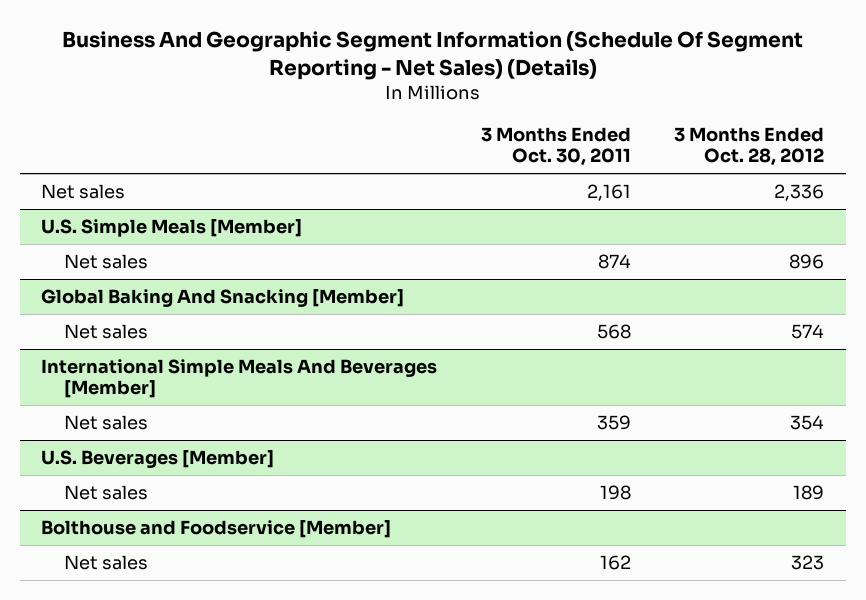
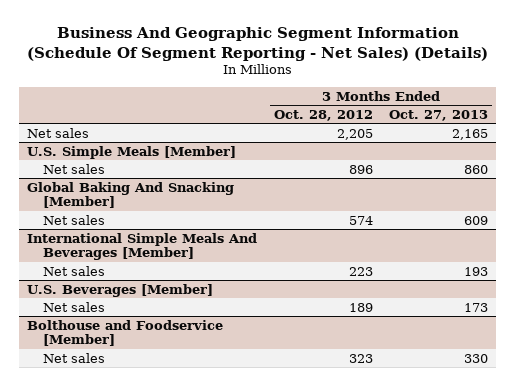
[480,127,631,167] 3 Months Ended Oct. 30, 2011 -> none
none -> [389,109,489,121] Oct. 27, 2013
[774,184,825,202] 2,336 -> [336,128,373,140] 2,205
[790,415,825,431] 354 -> [348,266,373,276] 223

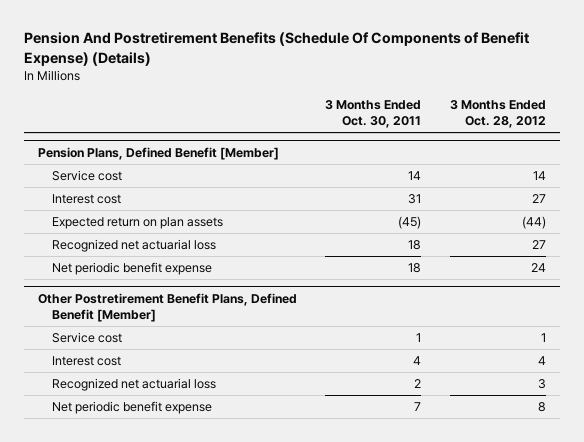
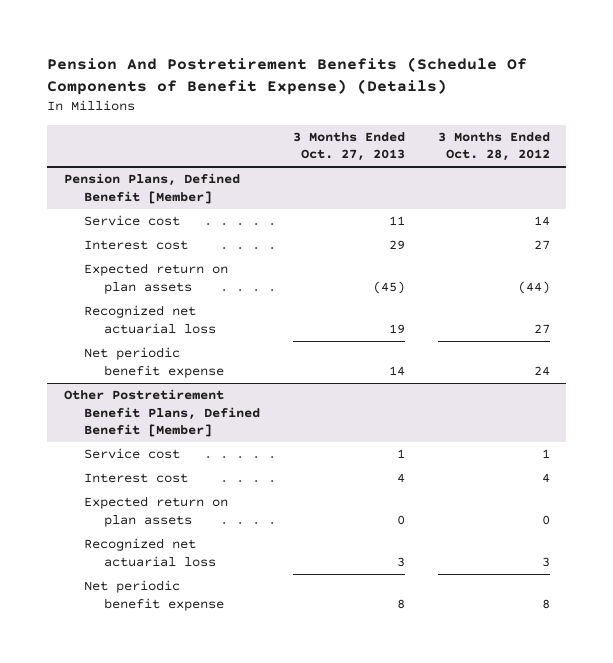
[325,99,422,128] 3 Months Ended Oct. 30, 2011 -> none
none -> [292,131,405,162] 3 Months Ended Oct. 27, 2013
none -> [83,496,228,527] Expected return on plan assets

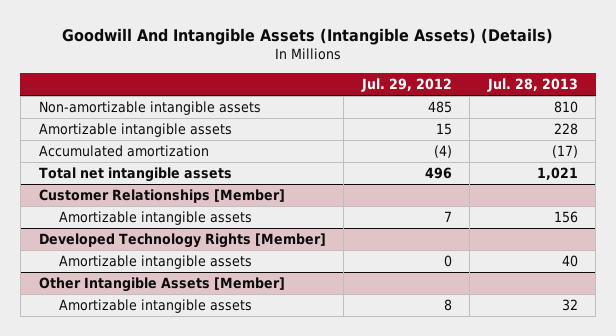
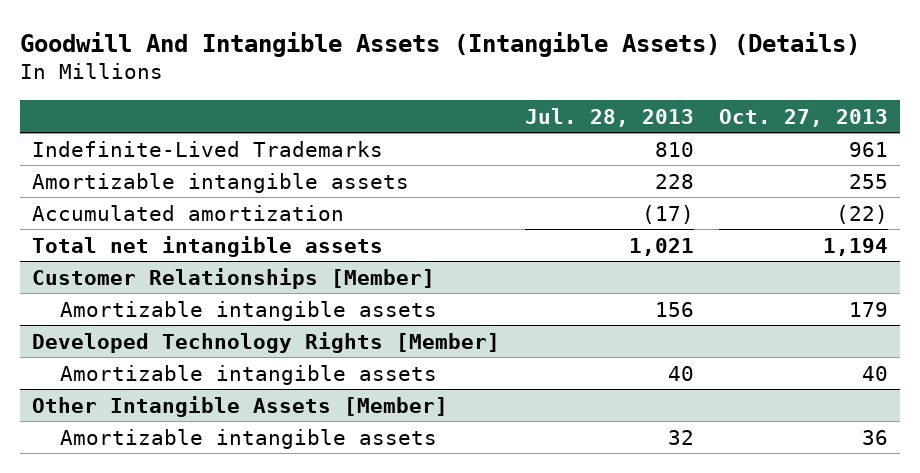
[360,77,452,92] Jul. 29, 2012 -> none
none -> [718,108,888,127] Oct. 27, 2013
[38,101,261,116] Non-amortizable intangible assets -> none
none -> [32,140,384,157] Indefinite-Lived Trademarks

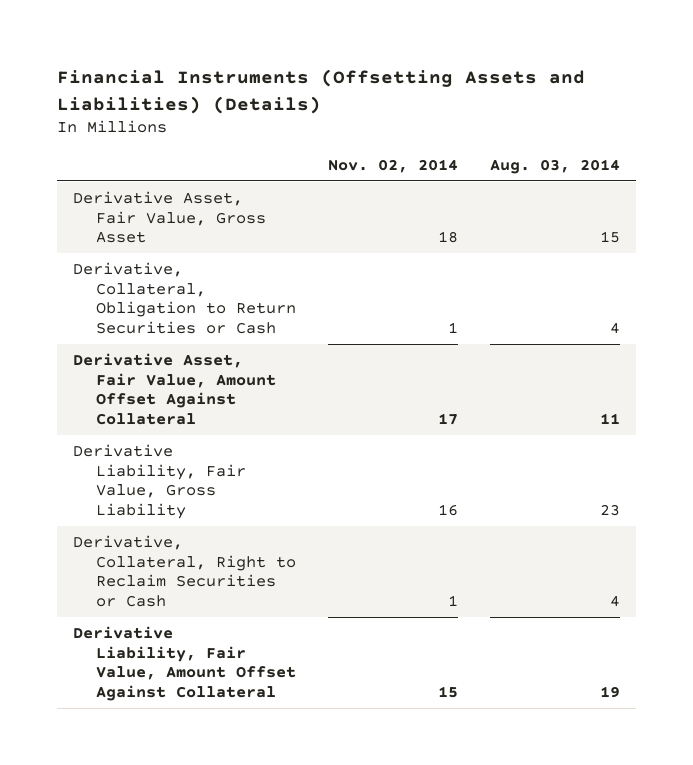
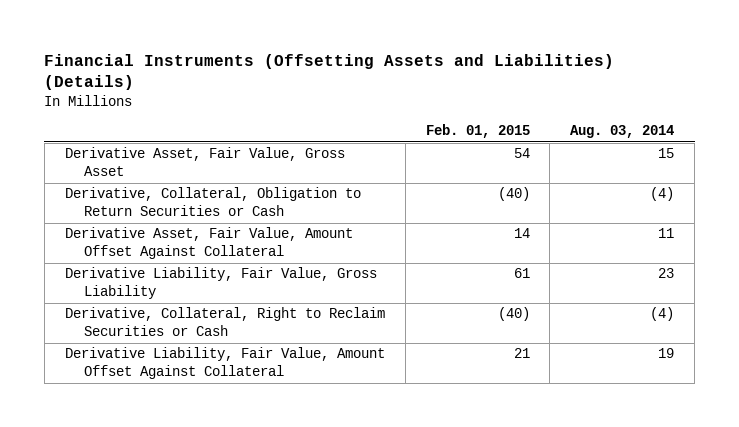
[327,158,458,173] Nov. 02, 2014 -> none
none -> [425,124,530,139] Feb. 01, 2015
[609,322,620,335] 4 -> [650,187,675,202] (4)
[609,595,620,608] 4 -> [650,307,675,322] (4)

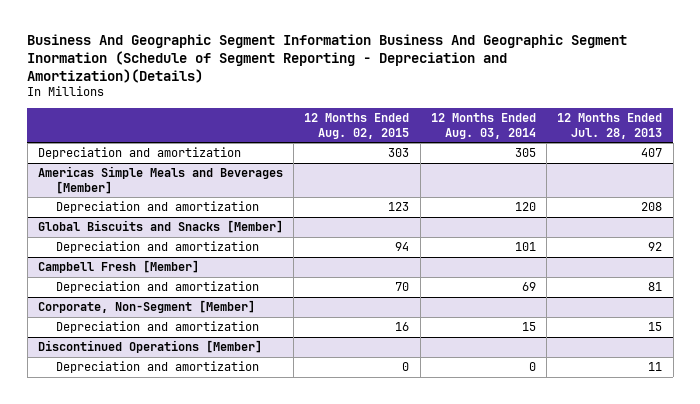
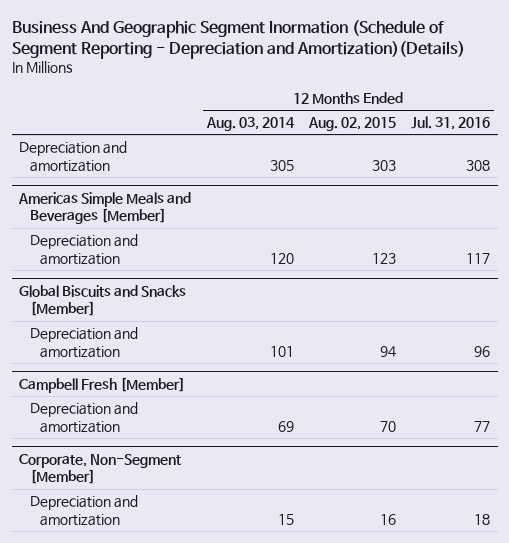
[27,33,628,83] Business And Geographic Segment Information Business And Geographic Segment Inormation (Schedule of Segment Reporting - Depreciation and Amortization)(Details) -> [11,19,465,59] Business And Geographic Segment Inormation (Schedule of Segment Reporting - Depreciation and Amortization)(Details)
[557,112,663,139] 12 Months Ended Jul. 28, 2013 -> none
none -> [410,116,490,131] Jul. 31, 2016
[37,339,262,353] Discontinued Operations [Member] -> none
[55,360,259,373] Depreciation and amortization -> none

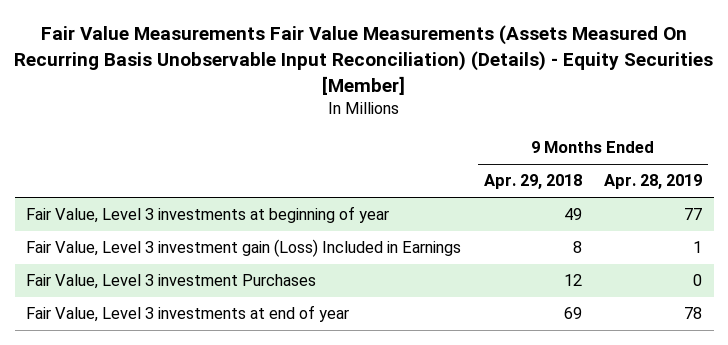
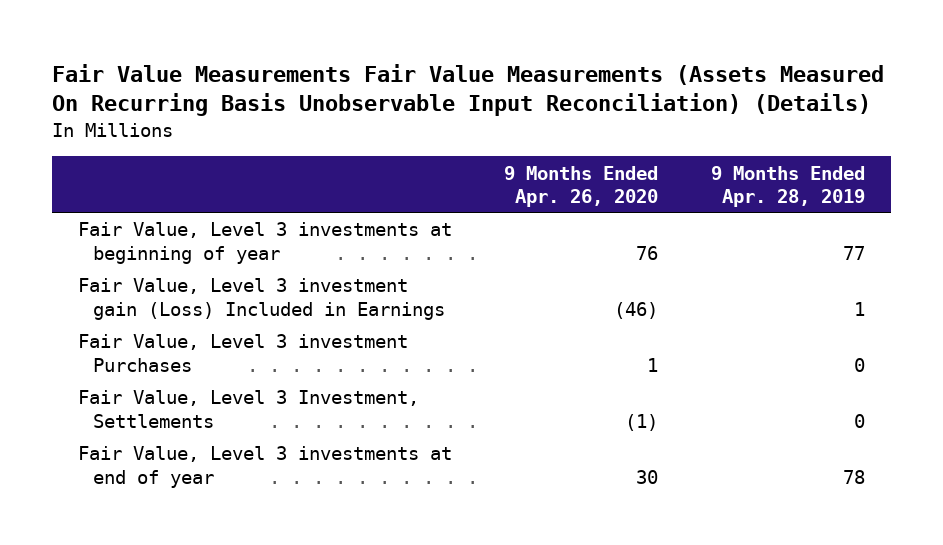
[14,25,714,95] Fair Value Measurements Fair Value Measurements (Assets Measured On Recurring Basis Unobservable Input Reconciliation) (Details) - Equity Securities [Member] -> [51,63,884,117] Fair Value Measurements Fair Value Measurements (Assets Measured On Recurring Basis Unobservable Input Reconciliation) (Details)
[483,174,582,190] Apr. 29, 2018 -> none
none -> [504,165,659,207] 9 Months Ended Apr. 26, 2020
none -> [78,390,420,428] Fair Value, Level 3 Investment, Settlements

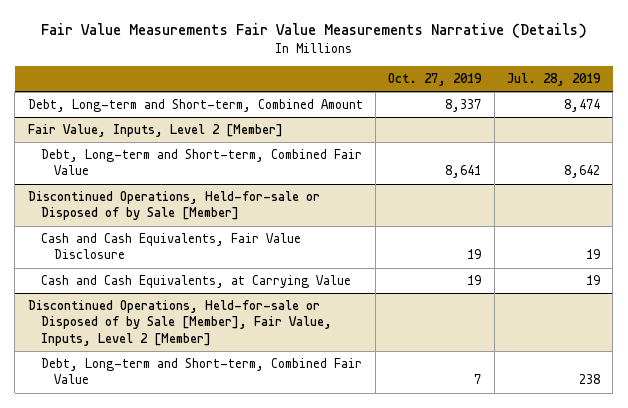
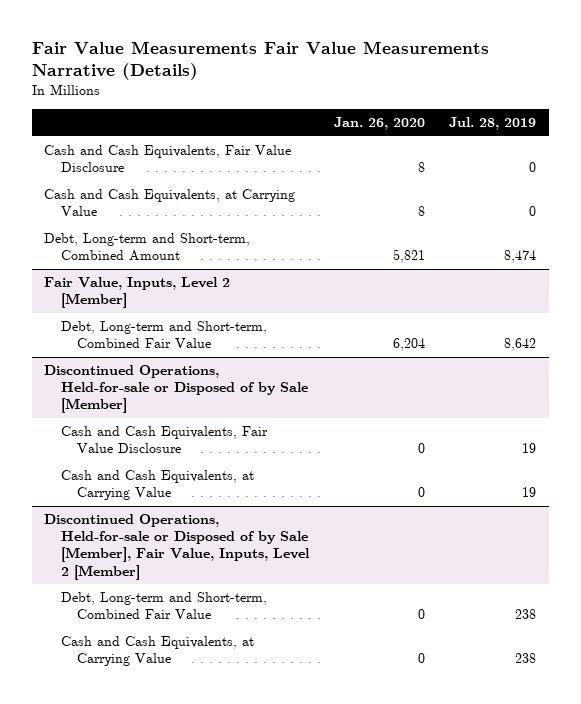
[388,73,483,87] Oct. 27, 2019 -> none
none -> [333,117,425,131] Jan. 26, 2020
none -> [44,145,292,173] Cash and Cash Equivalents, Fair Value Disclosure
none -> [44,189,296,217] Cash and Cash Equivalents, at Carrying Value
none -> [60,636,254,667] Cash and Cash Equivalents, at Carrying Value

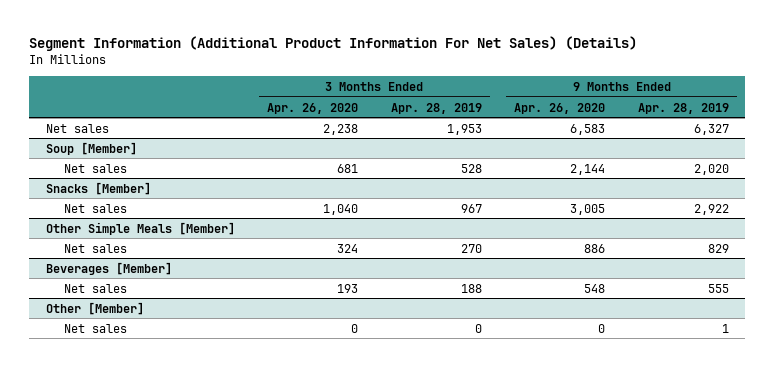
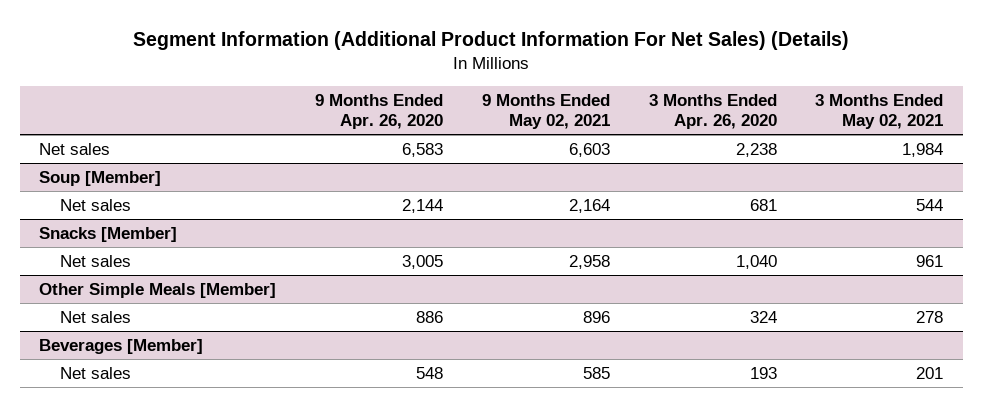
[390,102,482,114] Apr. 28, 2019 -> none
[637,102,729,114] Apr. 28, 2019 -> none
none -> [481,93,610,129] 9 Months Ended May 02, 2021
none -> [815,93,944,129] 3 Months Ended May 02, 2021
[45,301,144,315] Other [Member] -> none
[64,323,128,333] Net sales -> none

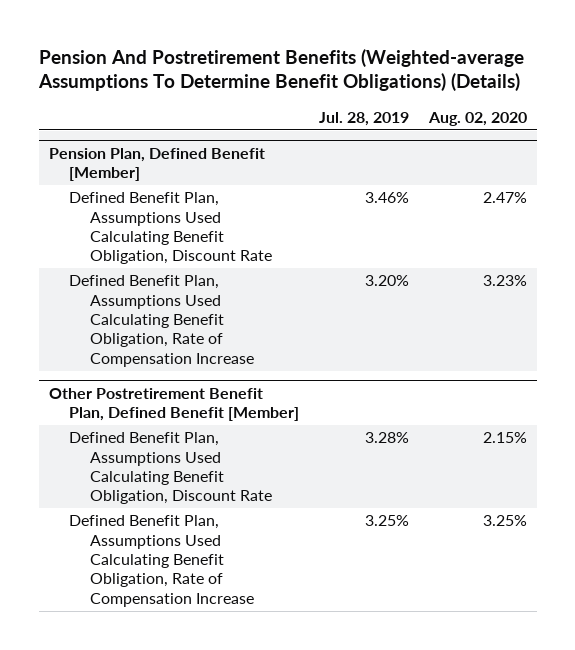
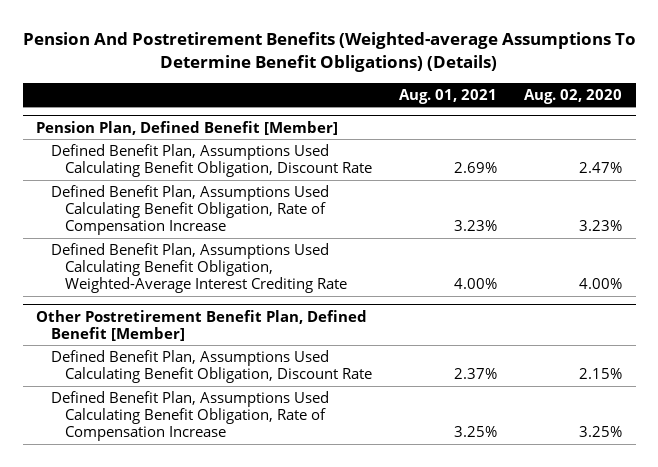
[319,111,410,126] Jul. 28, 2019 -> none
none -> [399,88,498,104] Aug. 01, 2021
none -> [50,243,347,294] Defined Benefit Plan, Assumptions Used Calculating Benefit Obligation, Weighted-Average Interest Crediting Rate

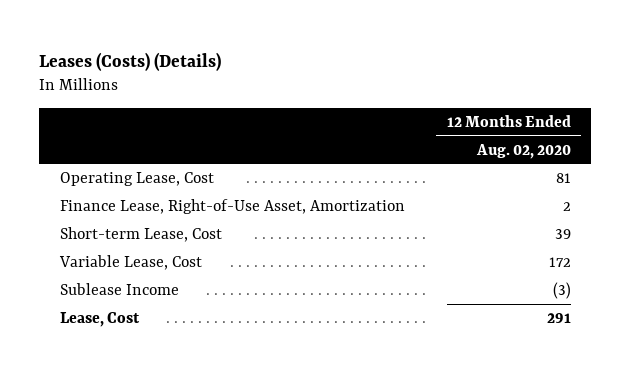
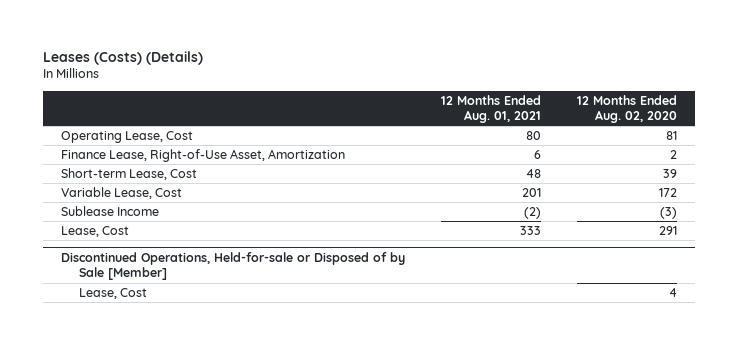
none -> [441,94,542,124] 12 Months Ended Aug. 01, 2021
none -> [60,251,405,281] Discontinued Operations, Held-for-sale or Disposed of by Sale [Member]
none -> [79,287,148,299] Lease, Cost

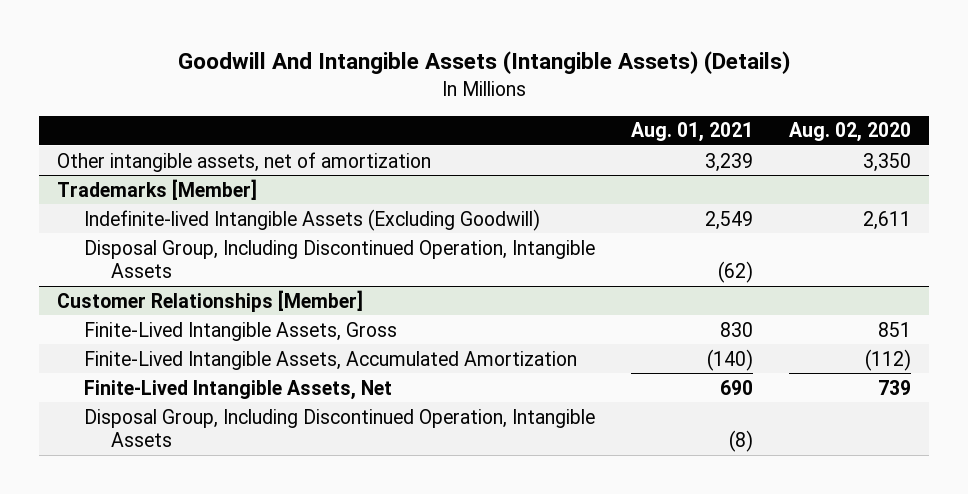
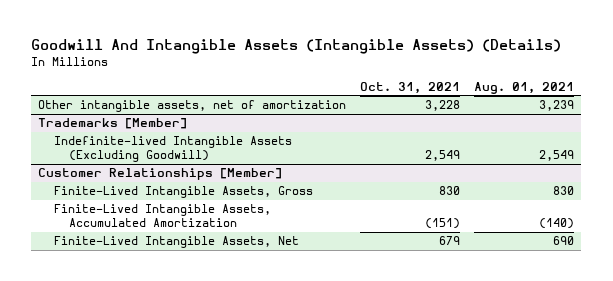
[789,122,912,143] Aug. 02, 2020 -> none
none -> [360,81,461,94] Oct. 31, 2021
[83,239,595,279] Disposal Group, Including Discontinued Operation, Intangible Assets -> none
[83,408,595,448] Disposal Group, Including Discontinued Operation, Intangible Assets -> none

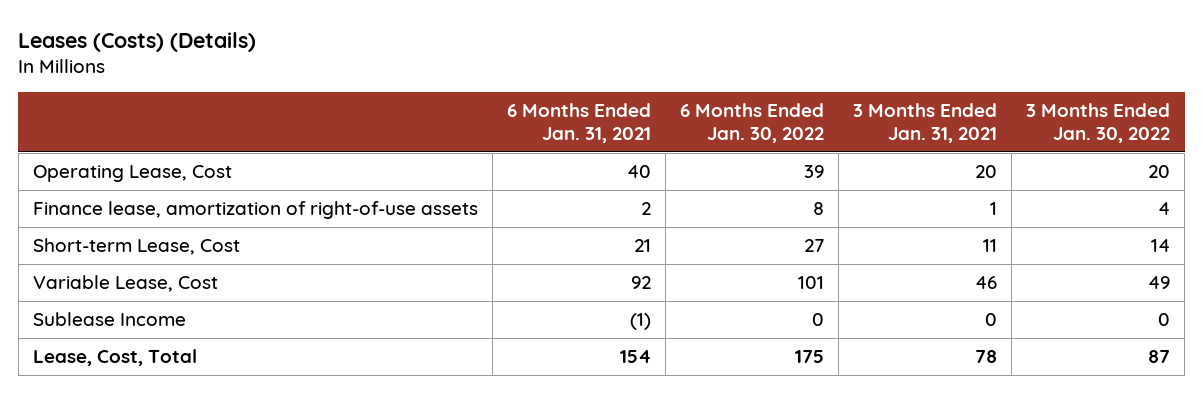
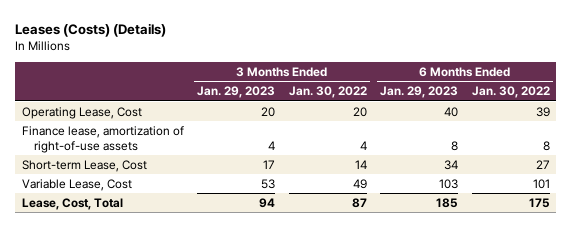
[507,103,652,143] 6 Months Ended Jan. 31, 2021 -> none
[853,103,998,143] 3 Months Ended Jan. 31, 2021 -> none
none -> [197,86,276,99] Jan. 29, 2023
none -> [380,86,459,99] Jan. 29, 2023
[32,312,186,327] Sublease Income -> none

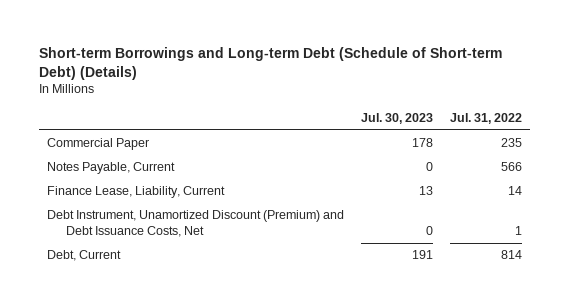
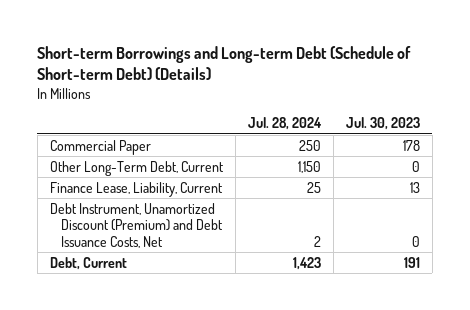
[449,112,522,124] Jul. 31, 2022 -> none
none -> [247,117,322,131] Jul. 28, 2024
[46,162,175,175] Notes Payable, Current -> none
none -> [49,160,224,176] Other Long-Term Debt, Current

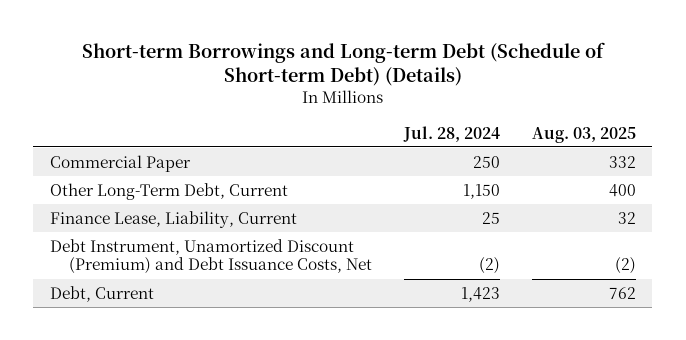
[345,117,420,131] Jul. 30, 2023 -> none
none -> [532,126,637,143] Aug. 03, 2025
[313,235,321,247] 2 -> [478,257,500,275] (2)

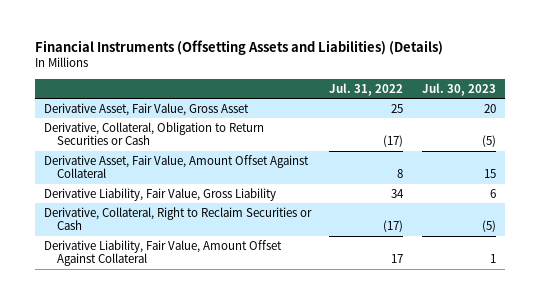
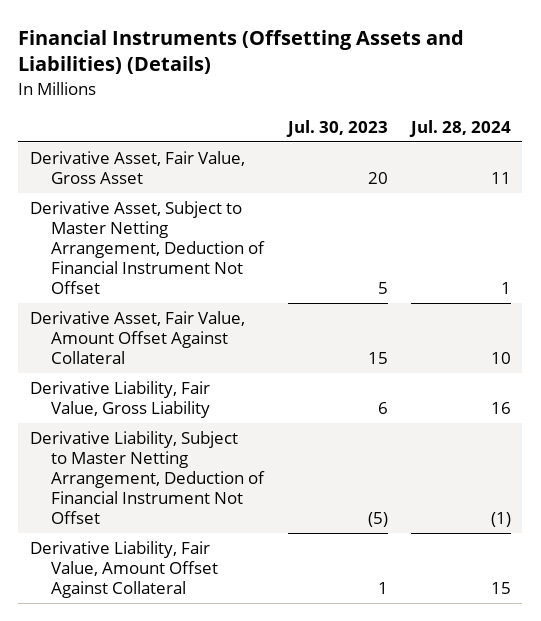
[329,82,404,96] Jul. 31, 2022 -> none
none -> [408,119,511,137] Jul. 28, 2024
[43,121,264,146] Derivative, Collateral, Obligation to Return Securities or Cash -> none
none -> [29,201,266,294] Derivative Asset, Subject to Master Netting Arrangement, Deduction of Financial Instrument Not Offset
[43,206,312,231] Derivative, Collateral, Right to Reclaim Securities or Cash -> none
none -> [29,431,266,524] Derivative Liability, Subject to Master Netting Arrangement, Deduction of Financial Instrument Not Offset

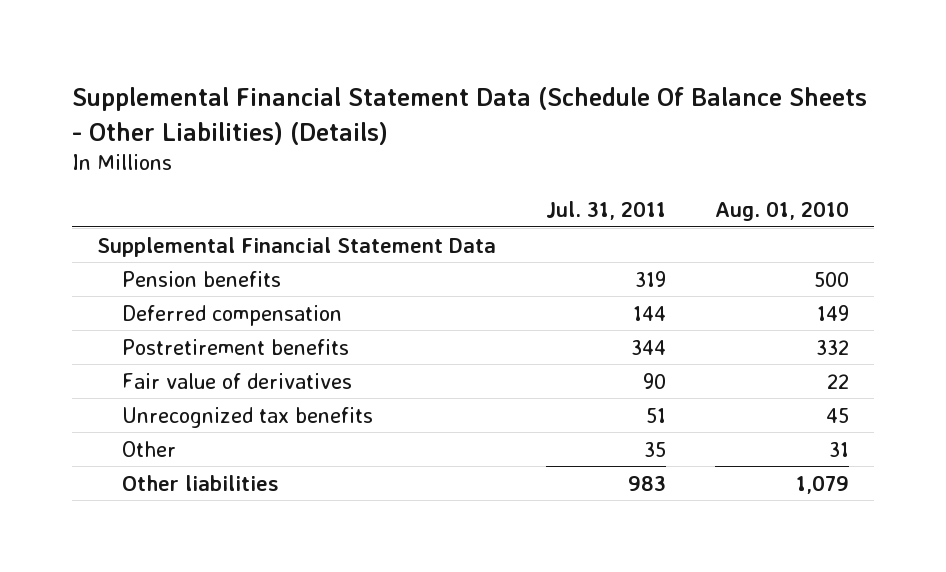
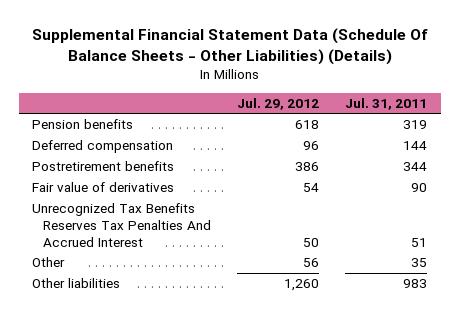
[714,200,849,221] Aug. 01, 2010 -> none
none -> [237,97,320,110] Jul. 29, 2012
[97,236,497,257] Supplemental Financial Statement Data -> none
[122,406,374,428] Unrecognized tax benefits -> none
none -> [31,203,211,247] Unrecognized Tax Benefits Reserves Tax Penalties And Accrued Interest

